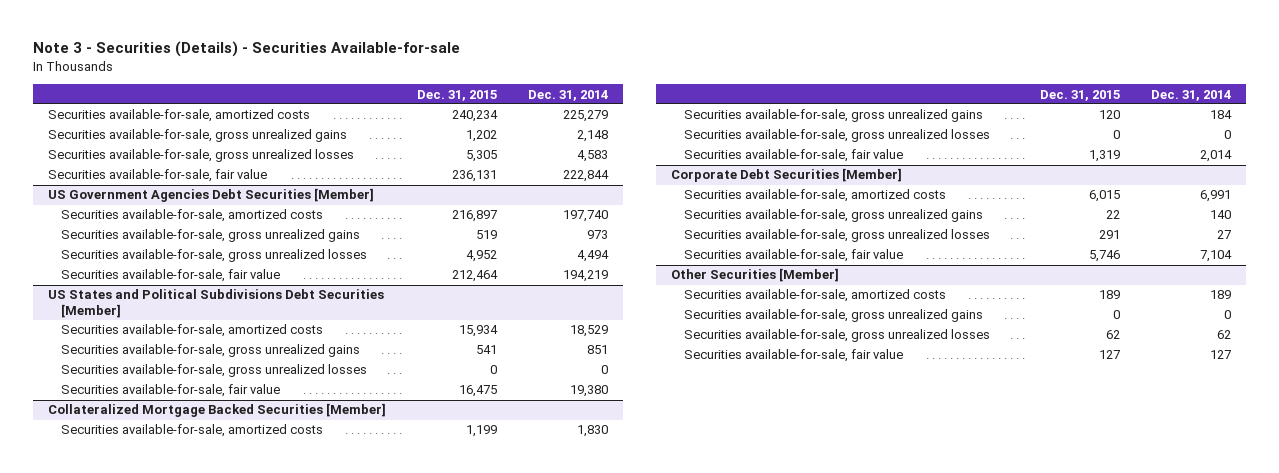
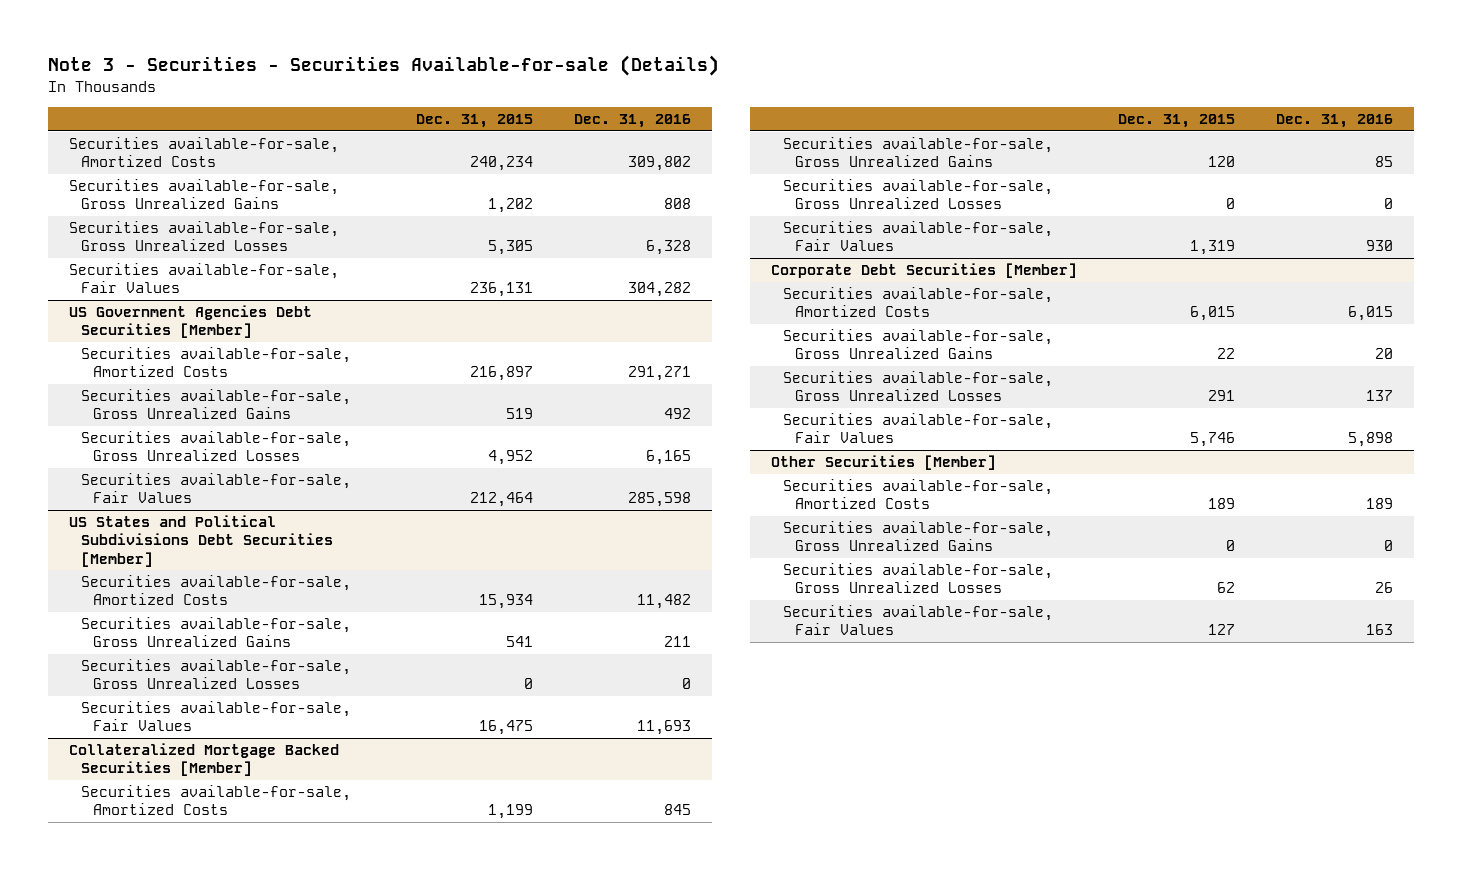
[33,41,461,58] Note 3 - Securities (Details) - Securities Available-for-sale -> [47,55,719,77] Note 3 - Securities - Securities Available-for-sale (Details)
[527,89,608,101] Dec. 31, 2014 -> none
none -> [574,114,692,129] Dec. 31, 2016
[48,109,311,123] Securities available-for-sale, amortized costs -> [68,137,339,168] Securities available-for-sale, Amortized Costs
[48,129,348,143] Securities available-for-sale, gross unrealized gains -> [68,179,339,210] Securities available-for-sale, Gross Unrealized Gains
[48,149,355,163] Securities available-for-sale, gross unrealized losses -> [68,221,339,252] Securities available-for-sale, Gross Unrealized Losses
[48,169,268,183] Securities available-for-sale, fair value -> [68,263,339,294] Securities available-for-sale, Fair Values
[61,209,324,223] Securities available-for-sale, amortized costs -> [80,347,351,378] Securities available-for-sale, Amortized Costs
[61,229,361,243] Securities available-for-sale, gross unrealized gains -> [80,389,351,420] Securities available-for-sale, Gross Unrealized Gains
[61,249,368,263] Securities available-for-sale, gross unrealized losses -> [80,431,351,462] Securities available-for-sale, Gross Unrealized Losses
[61,269,281,283] Securities available-for-sale, fair value -> [80,473,351,504] Securities available-for-sale, Fair Values
[61,324,324,338] Securities available-for-sale, amortized costs -> [80,575,351,606] Securities available-for-sale, Amortized Costs
[61,344,361,358] Securities available-for-sale, gross unrealized gains -> [80,617,351,648] Securities available-for-sale, Gross Unrealized Gains
[61,364,368,378] Securities available-for-sale, gross unrealized losses -> [80,659,351,690] Securities available-for-sale, Gross Unrealized Losses
[61,384,281,398] Securities available-for-sale, fair value -> [80,701,351,732] Securities available-for-sale, Fair Values
[61,424,324,438] Securities available-for-sale, amortized costs -> [80,785,351,816] Securities available-for-sale, Amortized Costs
[684,109,984,123] Securities available-for-sale, gross unrealized gains -> [782,137,1053,168] Securities available-for-sale, Gross Unrealized Gains
[684,129,991,143] Securities available-for-sale, gross unrealized losses -> [782,179,1053,210] Securities available-for-sale, Gross Unrealized Losses
[684,149,904,163] Securities available-for-sale, fair value -> [782,221,1053,252] Securities available-for-sale, Fair Values
[684,189,947,203] Securities available-for-sale, amortized costs -> [782,287,1053,318] Securities available-for-sale, Amortized Costs
[684,209,984,223] Securities available-for-sale, gross unrealized gains -> [782,329,1053,360] Securities available-for-sale, Gross Unrealized Gains
[684,229,991,243] Securities available-for-sale, gross unrealized losses -> [782,371,1053,402] Securities available-for-sale, Gross Unrealized Losses
[684,249,904,263] Securities available-for-sale, fair value -> [782,413,1053,444] Securities available-for-sale, Fair Values
[684,289,947,303] Securities available-for-sale, amortized costs -> [782,479,1053,510] Securities available-for-sale, Amortized Costs
[684,309,984,323] Securities available-for-sale, gross unrealized gains -> [782,521,1053,552] Securities available-for-sale, Gross Unrealized Gains
[684,329,991,343] Securities available-for-sale, gross unrealized losses -> [782,563,1053,594] Securities available-for-sale, Gross Unrealized Losses
[684,349,904,363] Securities available-for-sale, fair value -> [782,605,1053,636] Securities available-for-sale, Fair Values

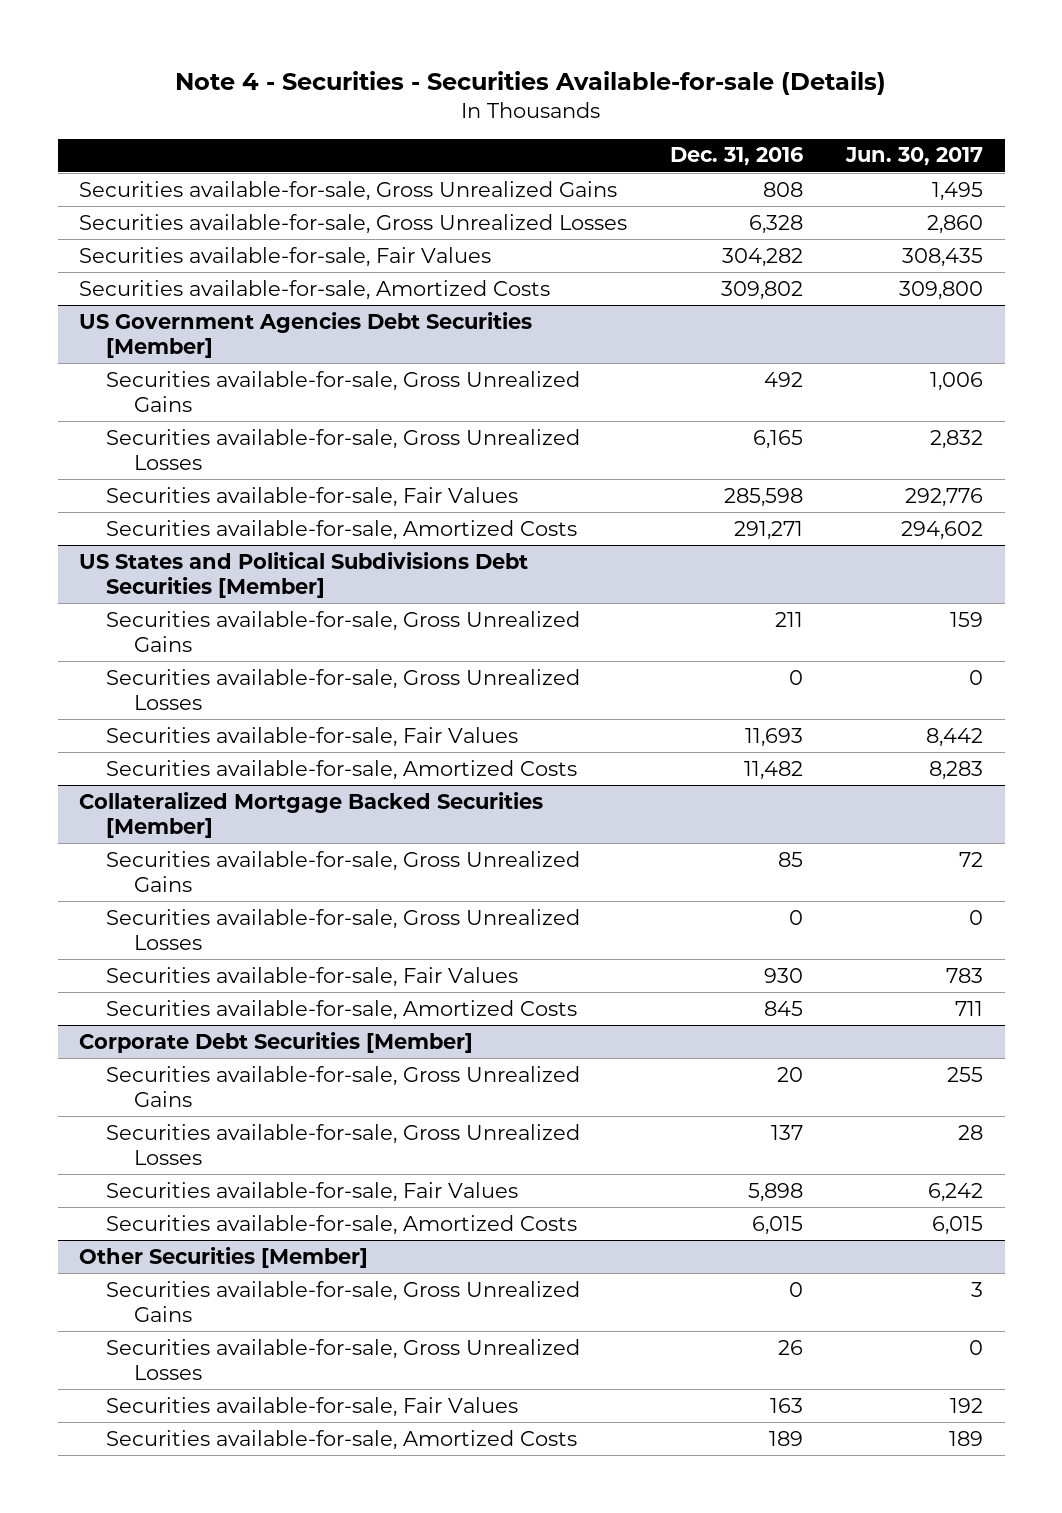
[47,55,719,77] Note 3 - Securities - Securities Available-for-sale (Details) -> [175,70,887,95] Note 4 - Securities - Securities Available-for-sale (Details)
[416,114,534,129] Dec. 31, 2015 -> none
none -> [845,147,984,167] Jun. 30, 2017
[68,137,339,168] Securities available-for-sale, Amortized Costs -> [79,279,551,300] Securities available-for-sale, Amortized Costs
[80,347,351,378] Securities available-for-sale, Amortized Costs -> [106,519,578,540] Securities available-for-sale, Amortized Costs
[80,575,351,606] Securities available-for-sale, Amortized Costs -> [106,759,578,780] Securities available-for-sale, Amortized Costs
[80,785,351,816] Securities available-for-sale, Amortized Costs -> [106,999,578,1020] Securities available-for-sale, Amortized Costs
[782,287,1053,318] Securities available-for-sale, Amortized Costs -> [106,1214,578,1235] Securities available-for-sale, Amortized Costs
[782,479,1053,510] Securities available-for-sale, Amortized Costs -> [106,1429,578,1450] Securities available-for-sale, Amortized Costs

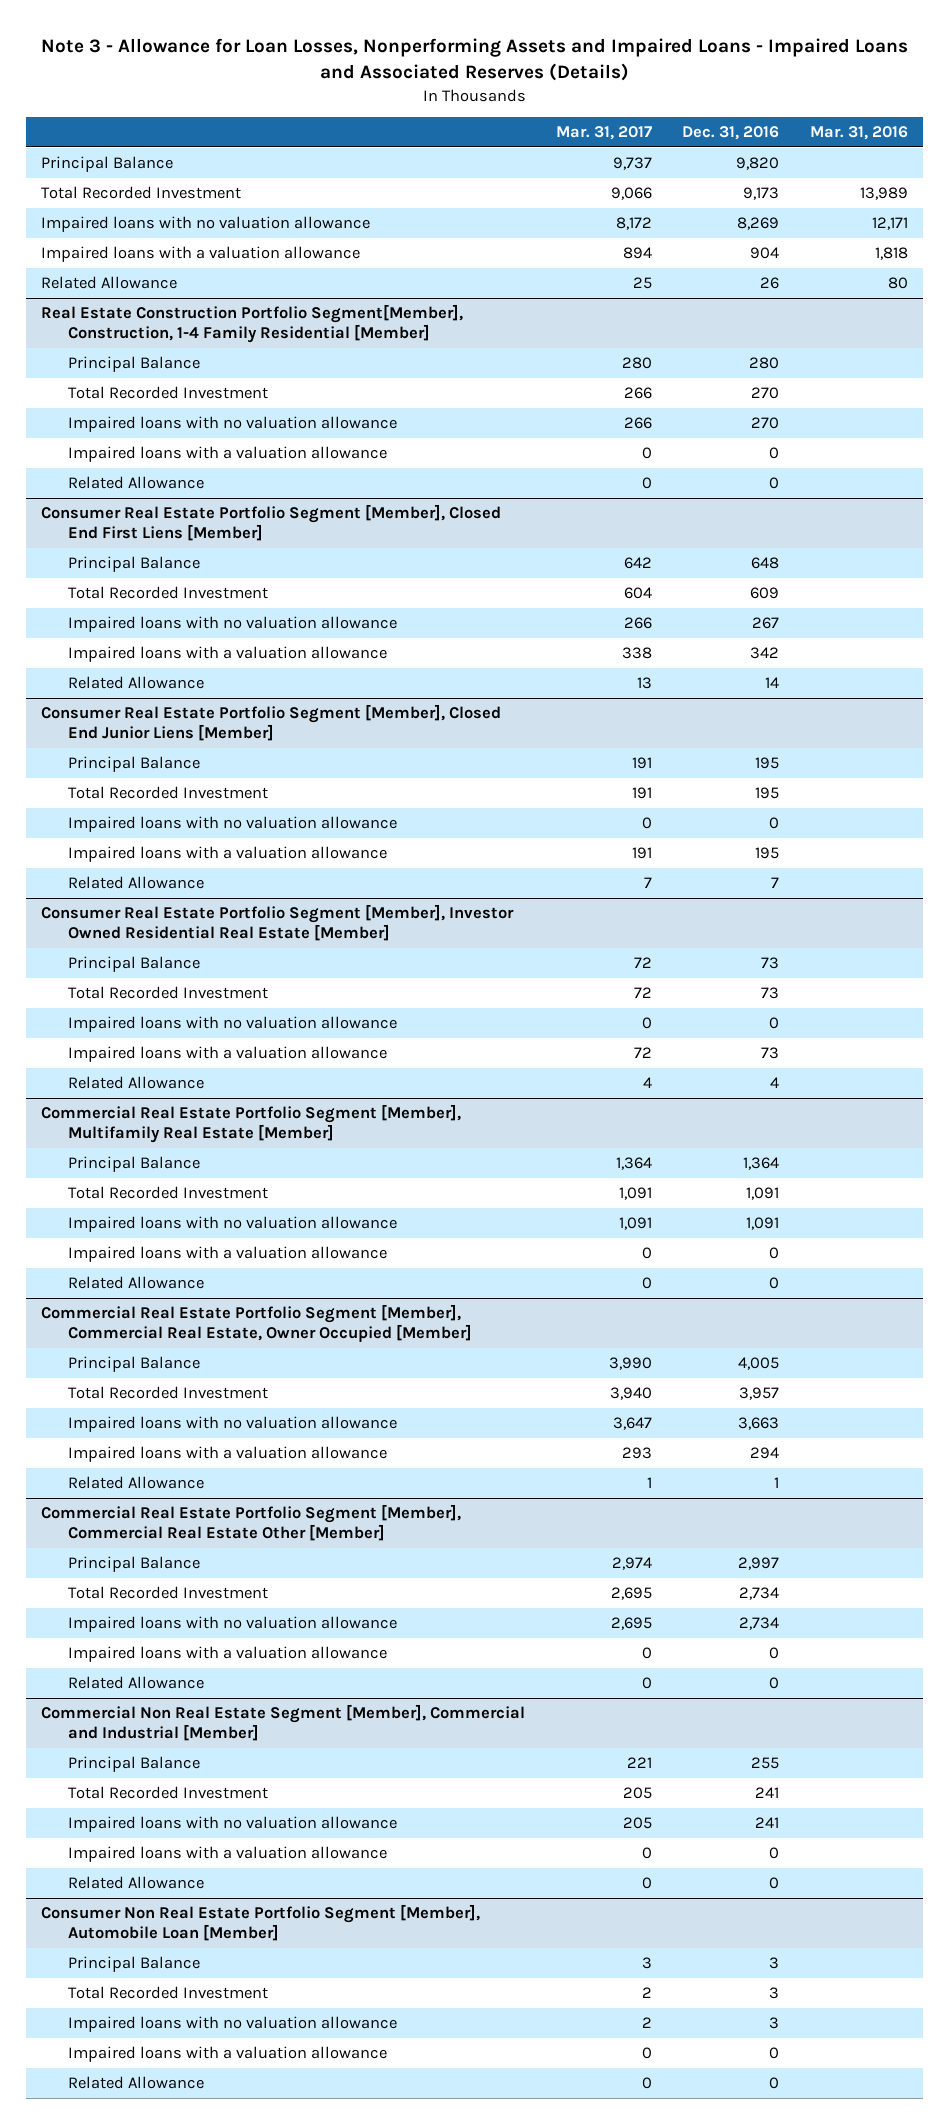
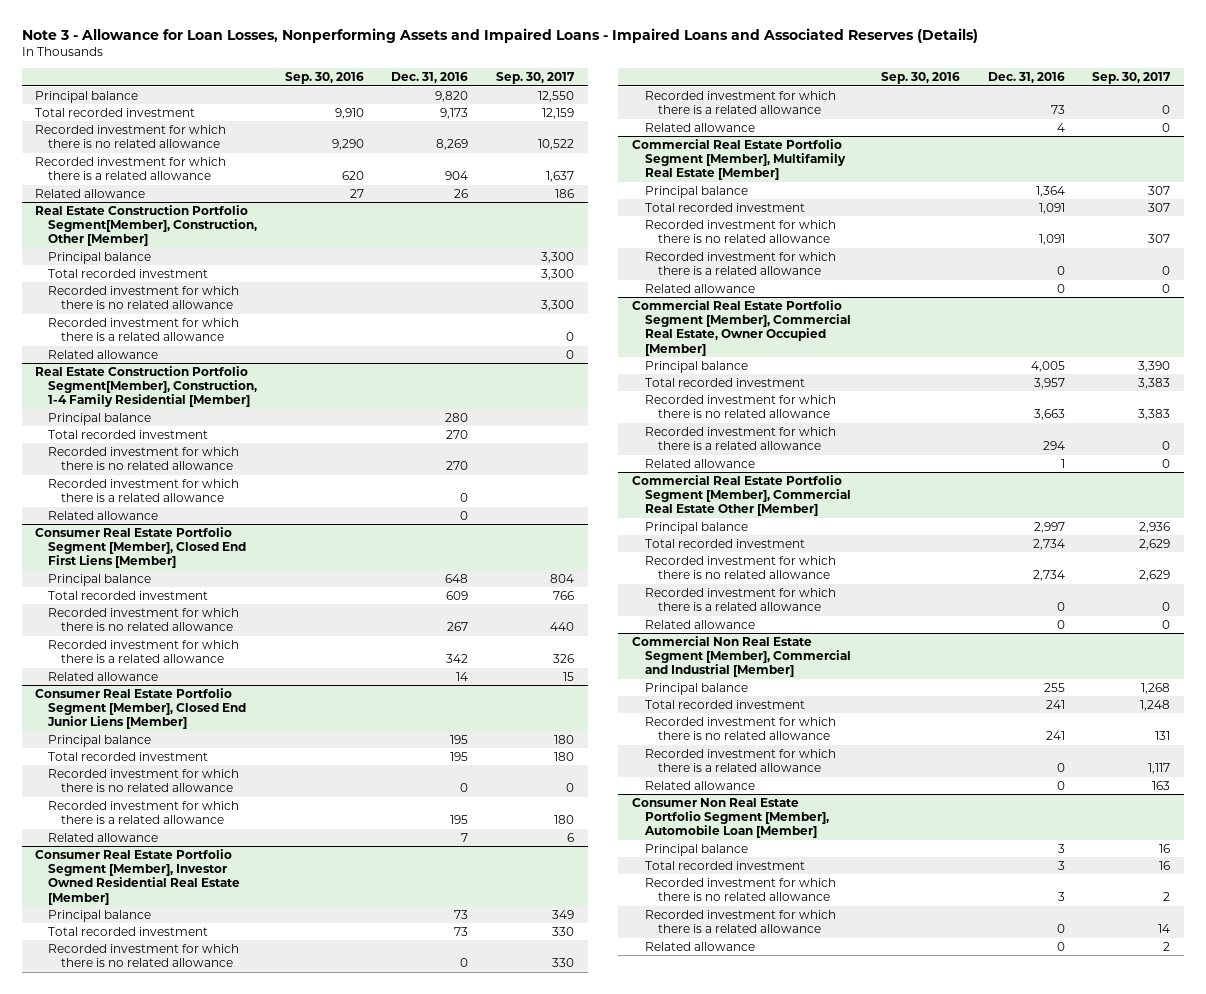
[555,126,652,141] Mar. 31, 2017 -> none
[809,126,908,141] Mar. 31, 2016 -> none
none -> [284,72,364,85] Sep. 30, 2016
none -> [496,72,576,85] Sep. 30, 2017
[41,156,174,173] Principal Balance -> [35,90,139,103] Principal balance
[41,186,242,200] Total Recorded Investment -> [35,107,196,117] Total recorded investment
[41,216,371,233] Impaired loans with no valuation allowance -> [35,124,227,149] Recorded investment for which there is no related allowance
[41,246,361,263] Impaired loans with a valuation allowance -> [35,156,227,181] Recorded investment for which there is a related allowance
[41,276,178,290] Related Allowance -> [35,188,146,198] Related allowance
none -> [35,204,258,247] Real Estate Construction Portfolio Segment[Member], Construction, Other [Member]
none -> [48,251,152,264] Principal balance
none -> [48,268,209,278] Total recorded investment
none -> [48,285,240,310] Recorded investment for which there is no related allowance
none -> [48,317,240,342] Recorded investment for which there is a related allowance
none -> [48,349,159,359] Related allowance
[68,356,201,373] Principal Balance -> [48,412,152,425] Principal balance
[68,386,269,400] Total Recorded Investment -> [48,429,209,439] Total recorded investment
[68,416,398,433] Impaired loans with no valuation allowance -> [48,446,240,471] Recorded investment for which there is no related allowance
[68,446,388,463] Impaired loans with a valuation allowance -> [48,478,240,503] Recorded investment for which there is a related allowance
[68,476,205,490] Related Allowance -> [48,510,159,520] Related allowance
[68,556,201,573] Principal Balance -> [48,573,152,586] Principal balance
[68,586,269,600] Total Recorded Investment -> [48,590,209,600] Total recorded investment
[68,616,398,633] Impaired loans with no valuation allowance -> [48,607,240,632] Recorded investment for which there is no related allowance
[68,646,388,663] Impaired loans with a valuation allowance -> [48,639,240,664] Recorded investment for which there is a related allowance
[68,676,205,690] Related Allowance -> [48,671,159,681] Related allowance
[68,756,201,773] Principal Balance -> [48,734,152,747] Principal balance
[68,786,269,800] Total Recorded Investment -> [48,751,209,761] Total recorded investment
[68,816,398,833] Impaired loans with no valuation allowance -> [48,768,240,793] Recorded investment for which there is no related allowance
[68,846,388,863] Impaired loans with a valuation allowance -> [48,800,240,825] Recorded investment for which there is a related allowance
[68,876,205,890] Related Allowance -> [48,832,159,842] Related allowance
[68,956,201,973] Principal Balance -> [48,909,152,922] Principal balance
[68,986,269,1000] Total Recorded Investment -> [48,926,209,936] Total recorded investment
[68,1016,398,1033] Impaired loans with no valuation allowance -> [48,943,240,968] Recorded investment for which there is no related allowance
[68,1046,388,1063] Impaired loans with a valuation allowance -> [644,90,836,115] Recorded investment for which there is a related allowance
[68,1076,205,1090] Related Allowance -> [644,122,755,132] Related allowance
[68,1156,201,1173] Principal Balance -> [644,185,748,198] Principal balance
[68,1186,269,1200] Total Recorded Investment -> [644,202,805,212] Total recorded investment
[68,1216,398,1233] Impaired loans with no valuation allowance -> [644,219,836,244] Recorded investment for which there is no related allowance
[68,1246,388,1263] Impaired loans with a valuation allowance -> [644,251,836,276] Recorded investment for which there is a related allowance
[68,1276,205,1290] Related Allowance -> [644,283,755,293] Related allowance
[68,1356,201,1373] Principal Balance -> [644,360,748,373] Principal balance
[68,1386,269,1400] Total Recorded Investment -> [644,377,805,387] Total recorded investment
[68,1416,398,1433] Impaired loans with no valuation allowance -> [644,394,836,419] Recorded investment for which there is no related allowance
[68,1446,388,1463] Impaired loans with a valuation allowance -> [644,426,836,451] Recorded investment for which there is a related allowance
[68,1476,205,1490] Related Allowance -> [644,458,755,468] Related allowance
[68,1556,201,1573] Principal Balance -> [644,521,748,534] Principal balance
[68,1586,269,1600] Total Recorded Investment -> [644,538,805,548] Total recorded investment
[68,1616,398,1633] Impaired loans with no valuation allowance -> [644,555,836,580] Recorded investment for which there is no related allowance
[68,1646,388,1663] Impaired loans with a valuation allowance -> [644,587,836,612] Recorded investment for which there is a related allowance
[68,1676,205,1690] Related Allowance -> [644,619,755,629] Related allowance
[68,1756,201,1773] Principal Balance -> [644,682,748,695] Principal balance
[68,1786,269,1800] Total Recorded Investment -> [644,699,805,709] Total recorded investment
[68,1816,398,1833] Impaired loans with no valuation allowance -> [644,716,836,741] Recorded investment for which there is no related allowance
[68,1846,388,1863] Impaired loans with a valuation allowance -> [644,748,836,773] Recorded investment for which there is a related allowance
[68,1876,205,1890] Related Allowance -> [644,780,755,790] Related allowance
[68,1956,201,1973] Principal Balance -> [644,843,748,856] Principal balance
[68,1986,269,2000] Total Recorded Investment -> [644,860,805,870] Total recorded investment
[68,2016,398,2033] Impaired loans with no valuation allowance -> [644,877,836,902] Recorded investment for which there is no related allowance
[68,2046,388,2063] Impaired loans with a valuation allowance -> [644,909,836,934] Recorded investment for which there is a related allowance
[68,2076,205,2090] Related Allowance -> [644,941,755,951] Related allowance

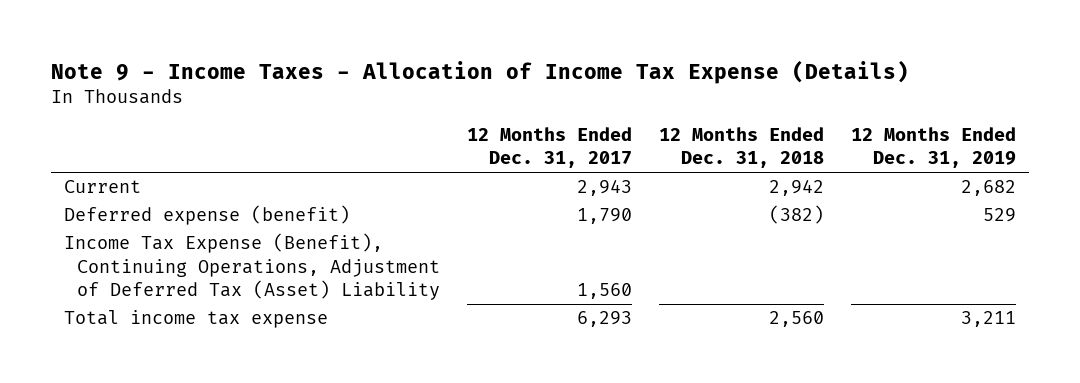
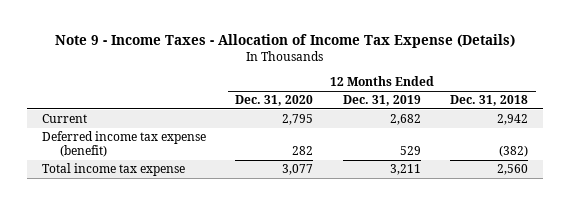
[467,126,633,169] 12 Months Ended Dec. 31, 2017 -> none
none -> [235,95,314,107] Dec. 31, 2020
[64,233,441,300] Income Tax Expense (Benefit), Continuing Operations, Adjustment of Deferred Tax (Asset) Liability -> none
[64,205,351,226] Deferred expense (benefit) -> [41,131,206,157] Deferred income tax expense (benefit)

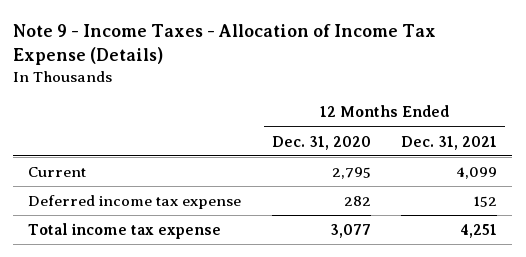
[342,95,421,107] Dec. 31, 2019 -> none
[450,95,529,107] Dec. 31, 2018 -> none
none -> [401,135,498,150] Dec. 31, 2021
[41,131,206,157] Deferred income tax expense (benefit) -> [28,195,242,210] Deferred income tax expense

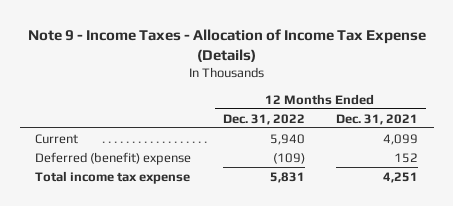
[271,135,371,150] Dec. 31, 2020 -> none
none -> [222,113,305,125] Dec. 31, 2022
[28,195,242,210] Deferred income tax expense -> [35,151,192,165] Deferred (benefit) expense

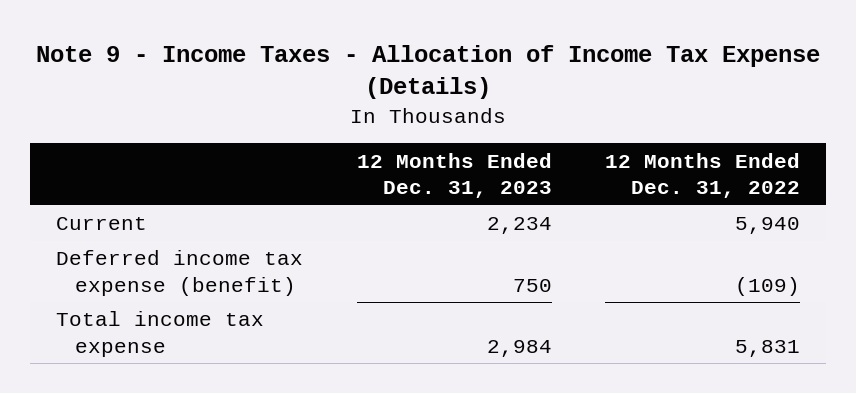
[335,113,418,125] Dec. 31, 2021 -> none
none -> [356,152,552,199] 12 Months Ended Dec. 31, 2023
[35,151,192,165] Deferred (benefit) expense -> [56,250,304,296] Deferred income tax expense (benefit)

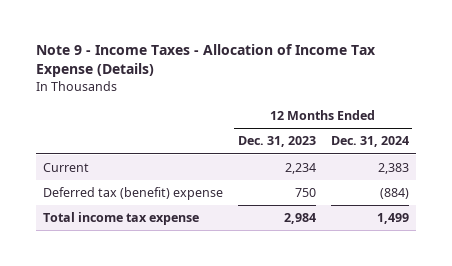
[604,152,800,199] 12 Months Ended Dec. 31, 2022 -> none
none -> [330,136,409,148] Dec. 31, 2024
[56,250,304,296] Deferred income tax expense (benefit) -> [43,186,224,200] Deferred tax (benefit) expense

